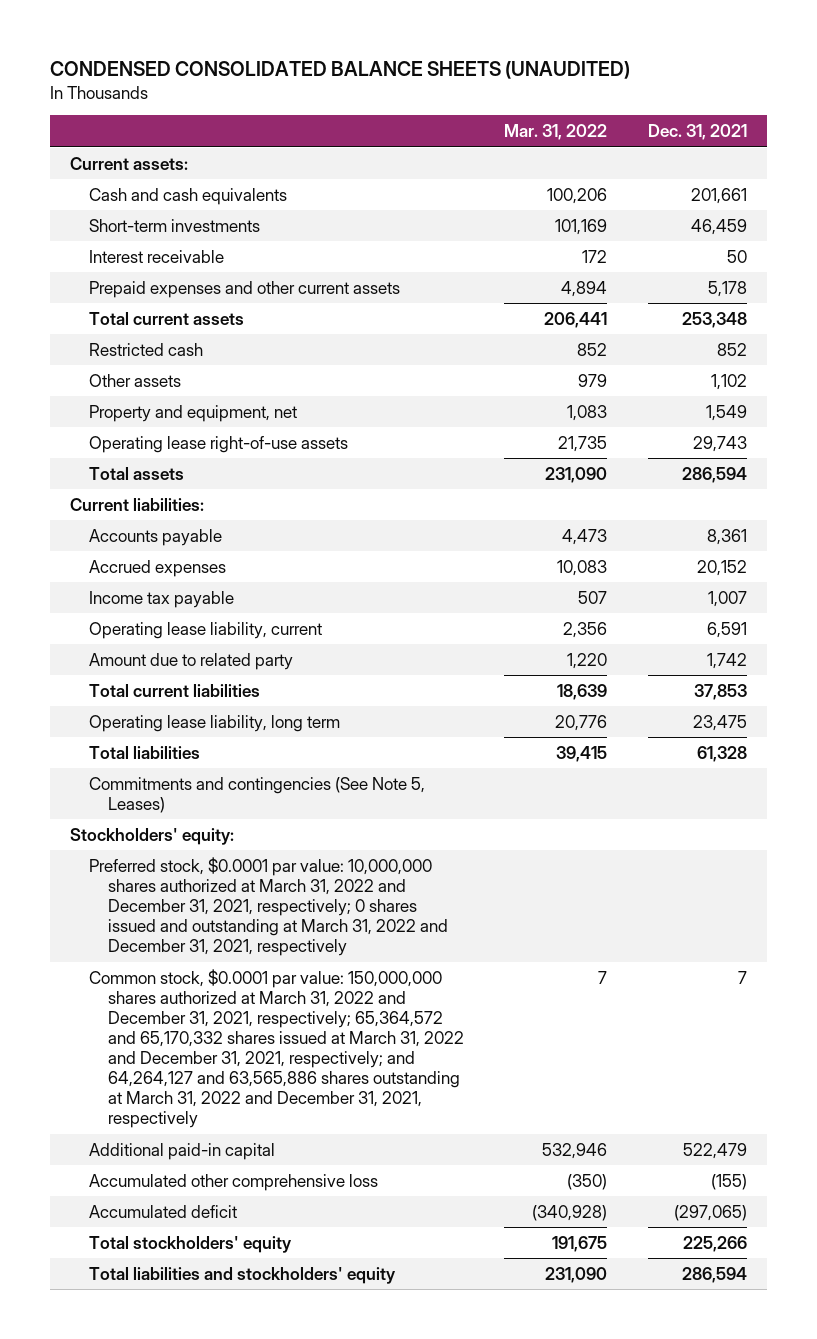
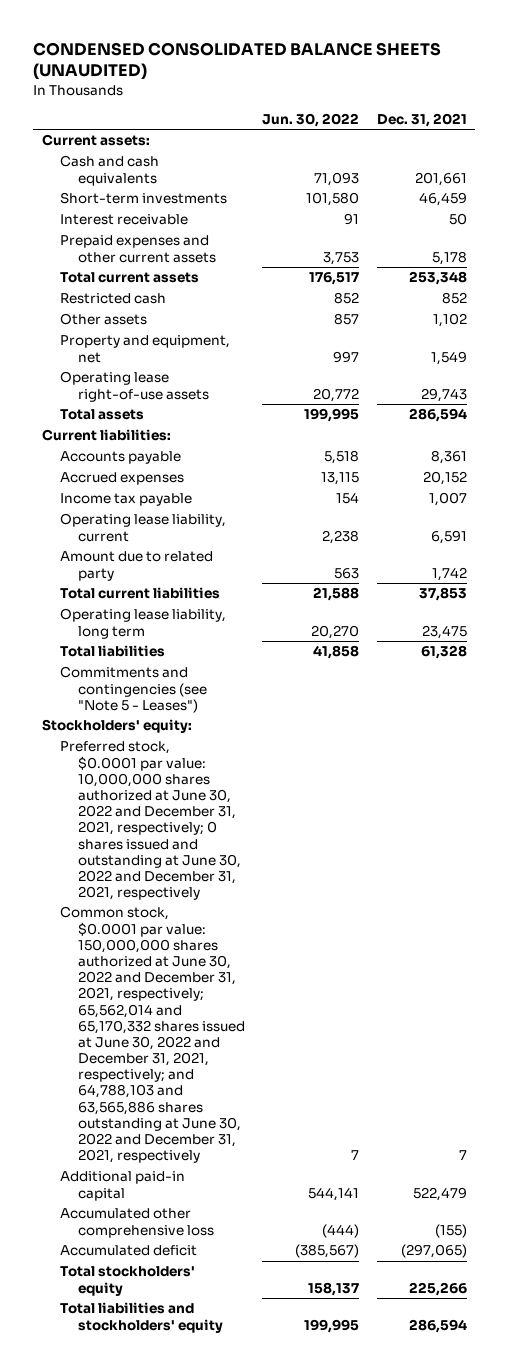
[504,124,608,141] Mar. 31, 2022 -> none
none -> [262,112,360,127] Jun. 30, 2022
[89,776,426,813] Commitments and contingencies (See Note 5, Leases) -> [59,666,207,713] Commitments and contingencies (see "Note 5 - Leases")
[89,856,448,956] Preferred stock, $0.0001 par value: 10,000,000 shares authorized at March 31, 2022 and December 31, 2021, respectively; 0 shares issued and outstanding at March 31, 2022 and December 31, 2021, respectively -> [59,741,241,901] Preferred stock, $0.0001 par value: 10,000,000 shares authorized at June 30, 2022 and December 31, 2021, respectively; 0 shares issued and outstanding at June 30, 2022 and December 31, 2021, respectively
[89,968,464,1128] Common stock, $0.0001 par value: 150,000,000 shares authorized at March 31, 2022 and December 31, 2021, respectively; 65,364,572 and 65,170,332 shares issued at March 31, 2022 and December 31, 2021, respectively; and 64,264,127 and 63,565,886 shares outstanding at March 31, 2022 and December 31, 2021, respectively -> [59,906,245,1164] Common stock, $0.0001 par value: 150,000,000 shares authorized at June 30, 2022 and December 31, 2021, respectively; 65,562,014 and 65,170,332 shares issued at June 30, 2022 and December 31, 2021, respectively; and 64,788,103 and 63,565,886 shares outstanding at June 30, 2022 and December 31, 2021, respectively

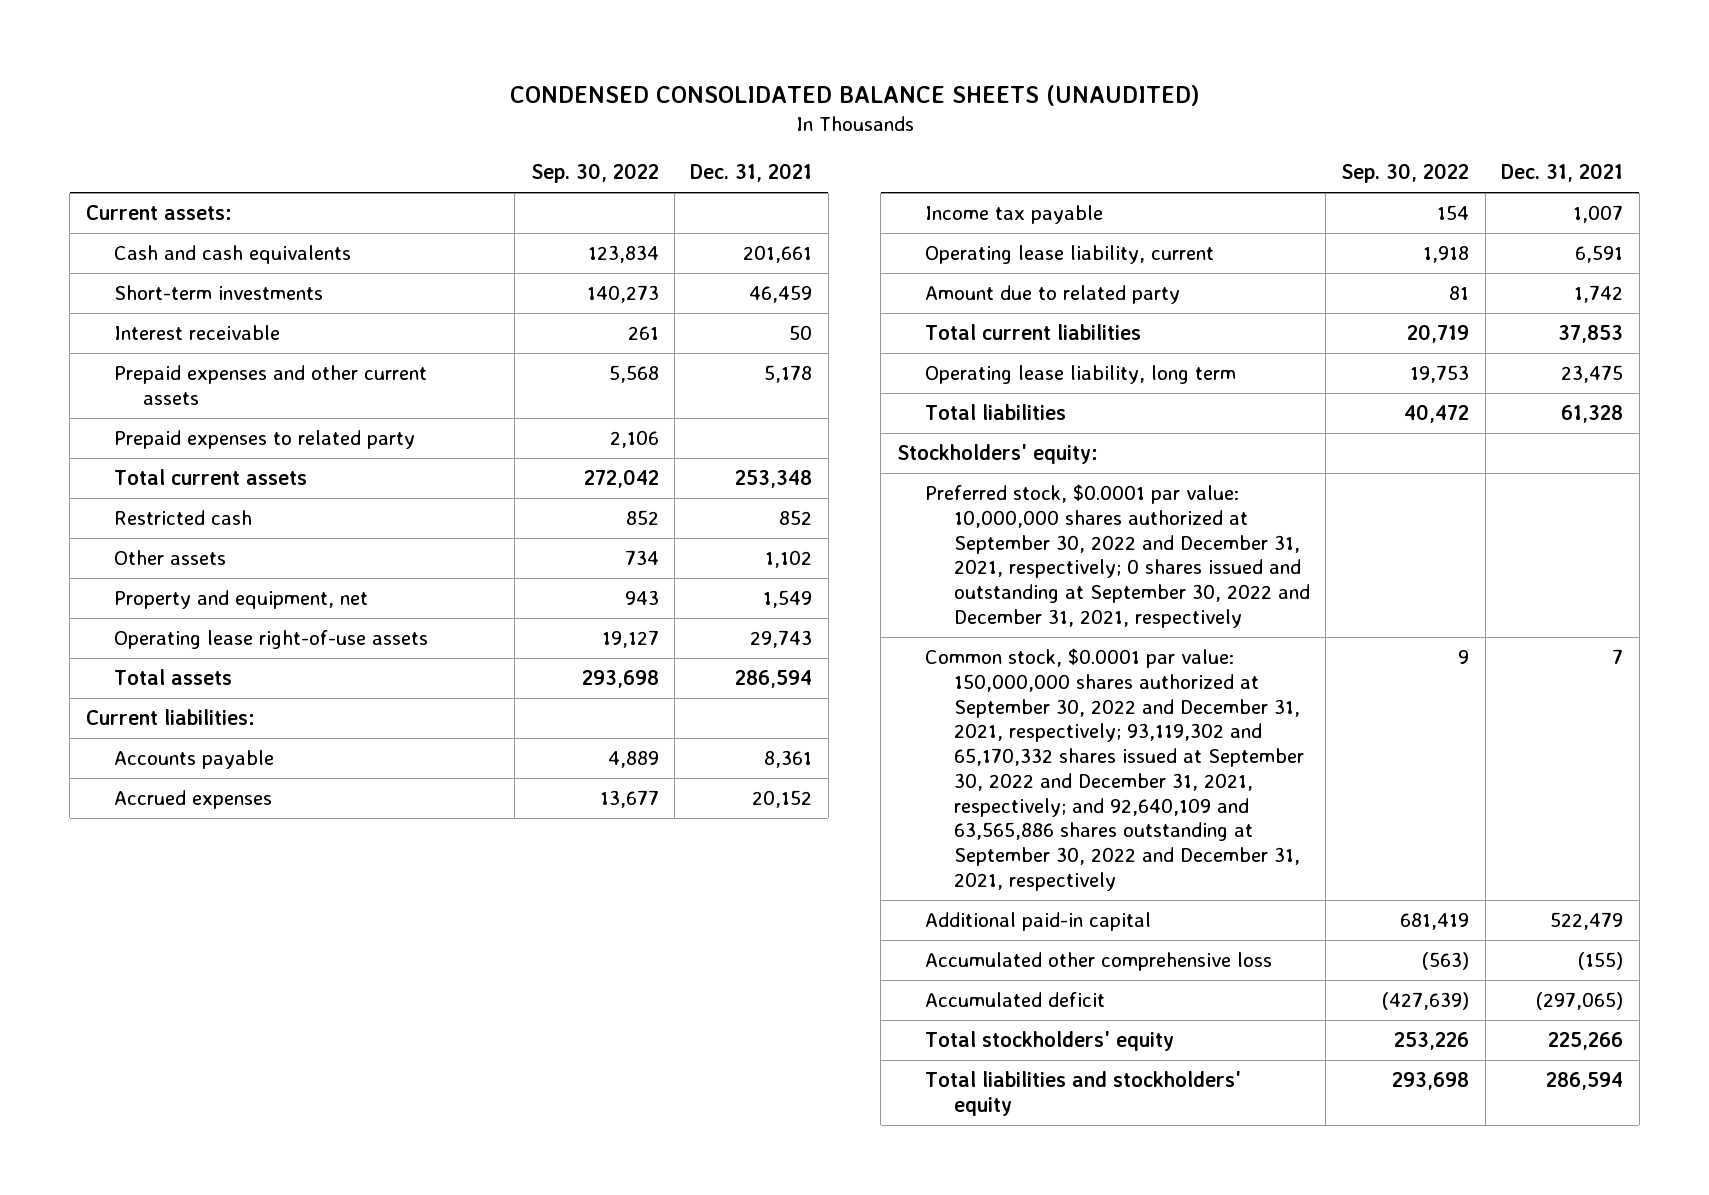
[262,112,360,127] Jun. 30, 2022 -> none
none -> [530,163,659,184] Sep. 30, 2022
none -> [114,430,416,450] Prepaid expenses to related party
[59,666,207,713] Commitments and contingencies (see "Note 5 - Leases") -> none
[59,741,241,901] Preferred stock, $0.0001 par value: 10,000,000 shares authorized at June 30, 2022 and December 31, 2021, respectively; 0 shares issued and outstanding at June 30, 2022 and December 31, 2021, respectively -> [925,484,1310,628] Preferred stock, $0.0001 par value: 10,000,000 shares authorized at September 30, 2022 and December 31, 2021, respectively; 0 shares issued and outstanding at September 30, 2022 and December 31, 2021, respectively
[59,906,245,1164] Common stock, $0.0001 par value: 150,000,000 shares authorized at June 30, 2022 and December 31, 2021, respectively; 65,562,014 and 65,170,332 shares issued at June 30, 2022 and December 31, 2021, respectively; and 64,788,103 and 63,565,886 shares outstanding at June 30, 2022 and December 31, 2021, respectively -> [925,648,1304,891] Common stock, $0.0001 par value: 150,000,000 shares authorized at September 30, 2022 and December 31, 2021, respectively; 93,119,302 and 65,170,332 shares issued at September 30, 2022 and December 31, 2021, respectively; and 92,640,109 and 63,565,886 shares outstanding at September 30, 2022 and December 31, 2021, respectively

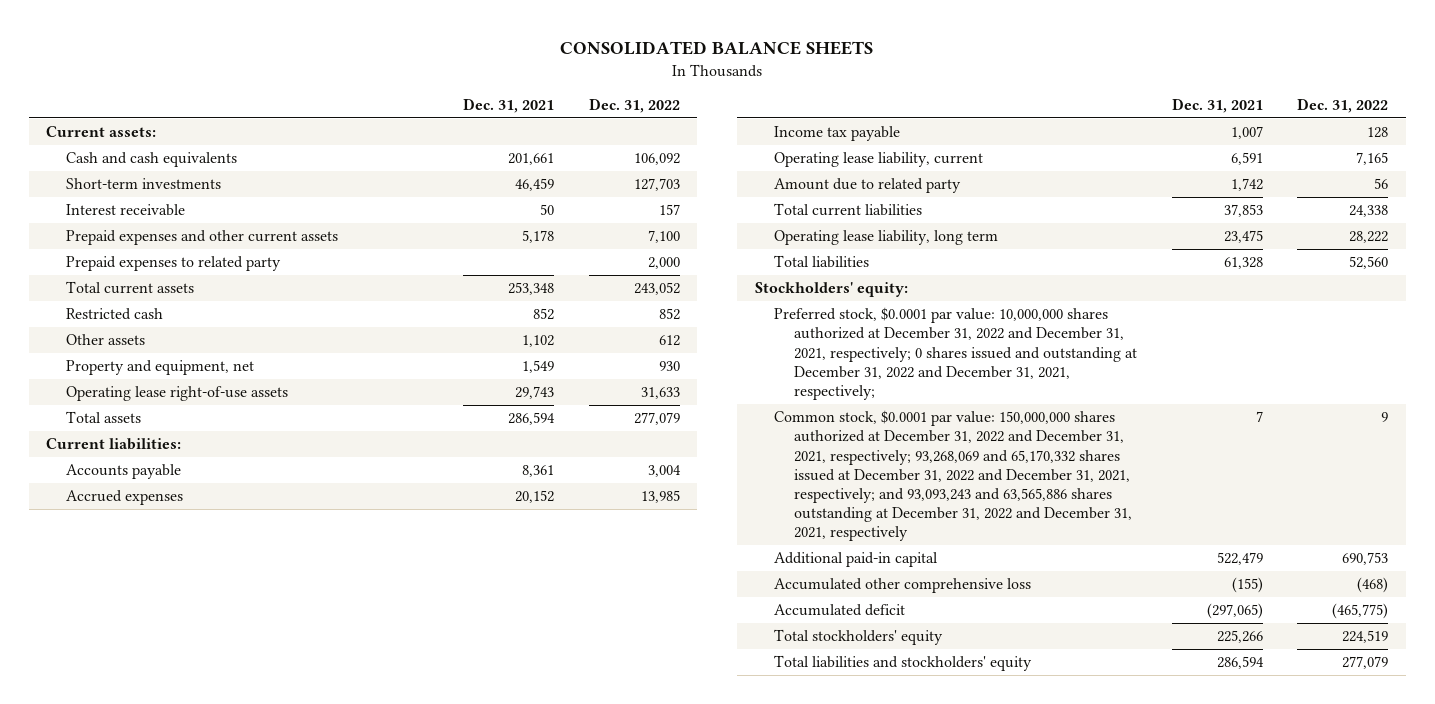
[509,84,1200,106] CONDENSED CONSOLIDATED BALANCE SHEETS (UNAUDITED) -> [560,41,874,56] CONSOLIDATED BALANCE SHEETS
[530,163,659,184] Sep. 30, 2022 -> none
none -> [588,97,680,113] Dec. 31, 2022
[925,484,1310,628] Preferred stock, $0.0001 par value: 10,000,000 shares authorized at September 30, 2022 and December 31, 2021, respectively; 0 shares issued and outstanding at September 30, 2022 and December 31, 2021, respectively -> [774,307,1138,400] Preferred stock, $0.0001 par value: 10,000,000 shares authorized at December 31, 2022 and December 31, 2021, respectively; 0 shares issued and outstanding at December 31, 2022 and December 31, 2021, respectively;
[925,648,1304,891] Common stock, $0.0001 par value: 150,000,000 shares authorized at September 30, 2022 and December 31, 2021, respectively; 93,119,302 and 65,170,332 shares issued at September 30, 2022 and December 31, 2021, respectively; and 92,640,109 and 63,565,886 shares outstanding at September 30, 2022 and December 31, 2021, respectively -> [774,410,1133,542] Common stock, $0.0001 par value: 150,000,000 shares authorized at December 31, 2022 and December 31, 2021, respectively; 93,268,069 and 65,170,332 shares issued at December 31, 2022 and December 31, 2021, respectively; and 93,093,243 and 63,565,886 shares outstanding at December 31, 2022 and December 31, 2021, respectively

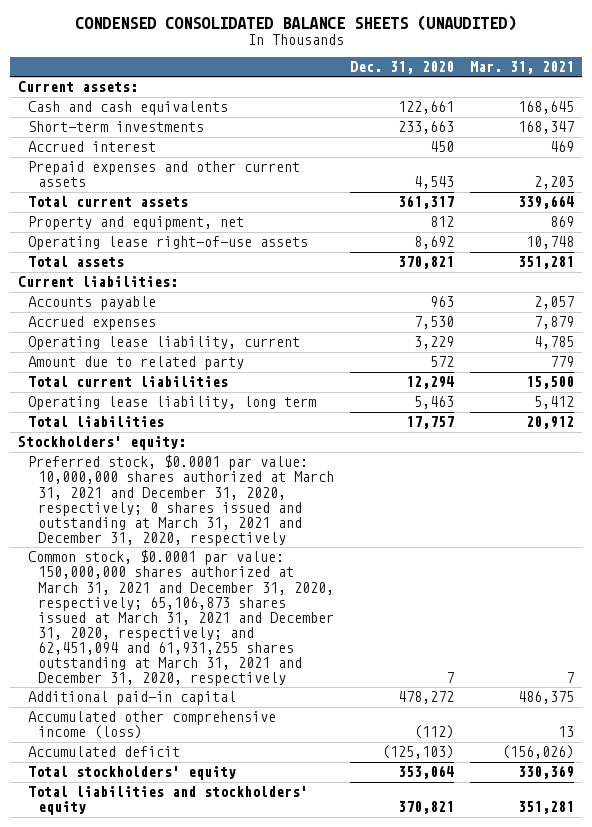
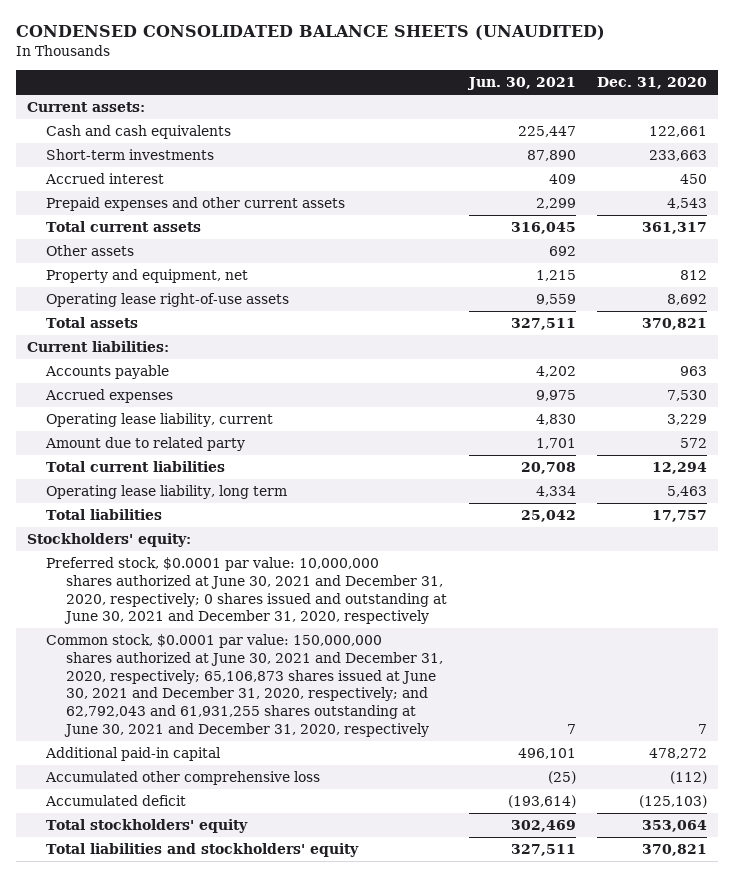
[469,61,574,75] Mar. 31, 2021 -> none
none -> [466,76,576,90] Jun. 30, 2021
none -> [46,245,135,257] Other assets
[27,455,334,546] Preferred stock, $0.0001 par value: 10,000,000 shares authorized at March 31, 2021 and December 31, 2020, respectively; 0 shares issued and outstanding at March 31, 2021 and December 31, 2020, respectively -> [46,557,448,625] Preferred stock, $0.0001 par value: 10,000,000 shares authorized at June 30, 2021 and December 31, 2020, respectively; 0 shares issued and outstanding at June 30, 2021 and December 31, 2020, respectively
[27,550,334,687] Common stock, $0.0001 par value: 150,000,000 shares authorized at March 31, 2021 and December 31, 2020, respectively; 65,106,873 shares issued at March 31, 2021 and December 31, 2020, respectively; and 62,451,094 and 61,931,255 shares outstanding at March 31, 2021 and December 31, 2020, respectively -> [46,634,444,737] Common stock, $0.0001 par value: 150,000,000 shares authorized at June 30, 2021 and December 31, 2020, respectively; 65,106,873 shares issued at June 30, 2021 and December 31, 2020, respectively; and 62,792,043 and 61,931,255 shares outstanding at June 30, 2021 and December 31, 2020, respectively
[27,711,276,740] Accumulated other comprehensive income (loss) -> [45,771,321,786] Accumulated other comprehensive loss

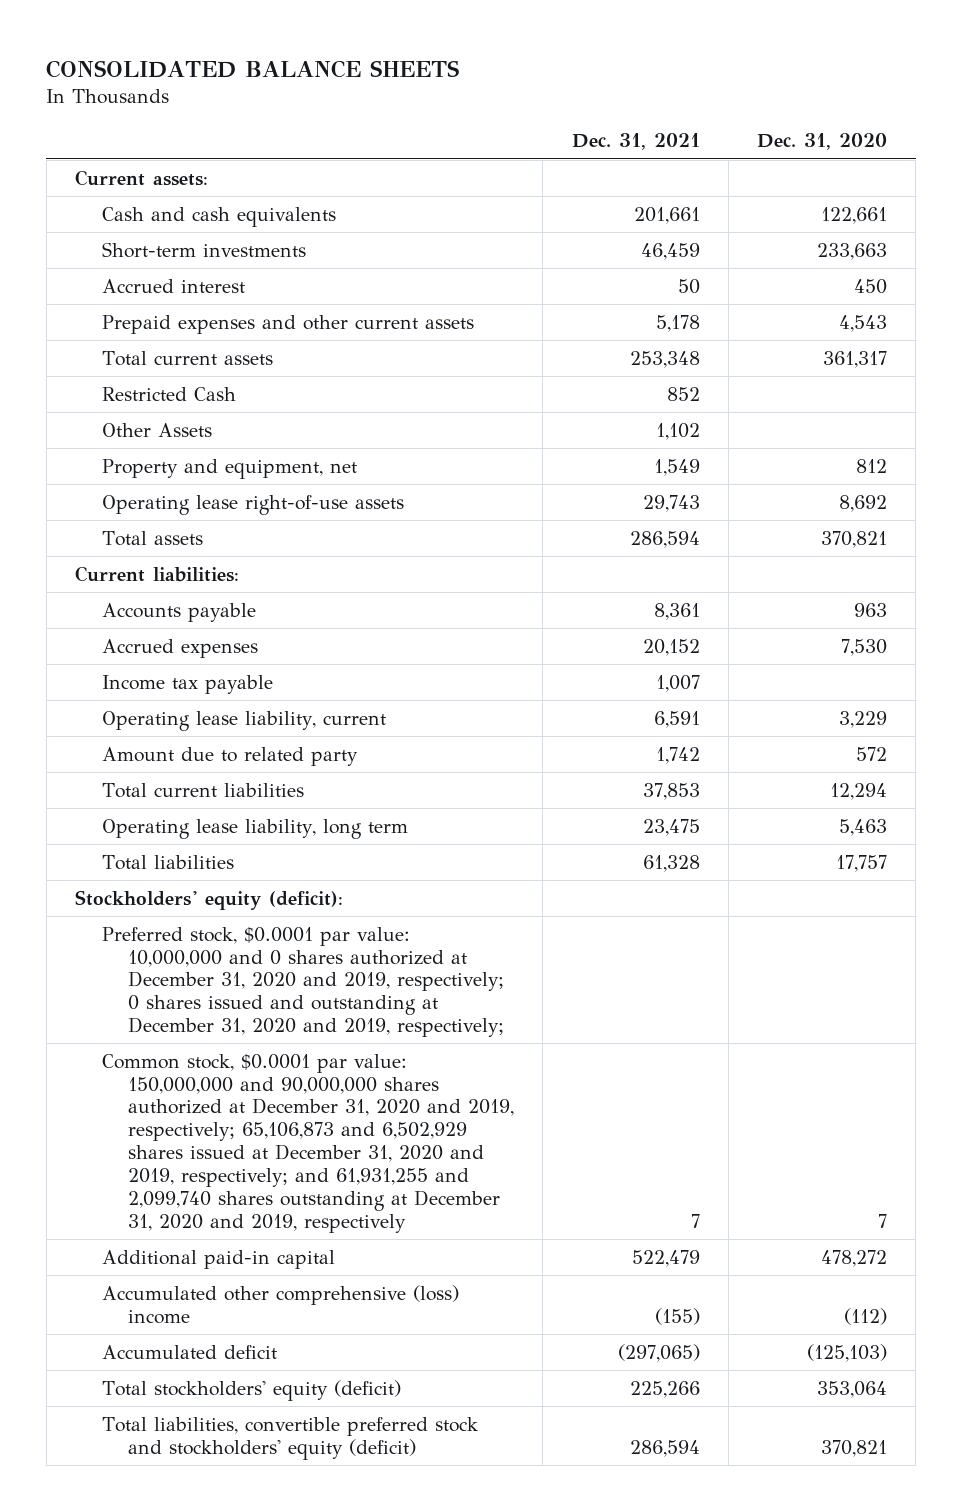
[16,25,606,41] CONDENSED CONSOLIDATED BALANCE SHEETS (UNAUDITED) -> [46,59,460,78] CONSOLIDATED BALANCE SHEETS
[466,76,576,90] Jun. 30, 2021 -> none
none -> [571,133,700,151] Dec. 31, 2021
none -> [101,386,236,401] Restricted Cash
[46,245,135,257] Other assets -> [101,422,212,437] Other Assets
none -> [101,674,273,694] Income tax payable
[26,533,191,548] Stockholders' equity: -> [75,889,344,910] Stockholders' equity (deficit):
[46,557,448,625] Preferred stock, $0.0001 par value: 10,000,000 shares authorized at June 30, 2021 and December 31, 2020, respectively; 0 shares issued and outstanding at June 30, 2021 and December 31, 2020, respectively -> [101,926,505,1038] Preferred stock, $0.0001 par value: 10,000,000 and 0 shares authorized at December 31, 2020 and 2019, respectively; 0 shares issued and outstanding at December 31, 2020 and 2019, respectively;
[46,634,444,737] Common stock, $0.0001 par value: 150,000,000 shares authorized at June 30, 2021 and December 31, 2020, respectively; 65,106,873 shares issued at June 30, 2021 and December 31, 2020, respectively; and 62,792,043 and 61,931,255 shares outstanding at June 30, 2021 and December 31, 2020, respectively -> [101,1053,515,1233] Common stock, $0.0001 par value: 150,000,000 and 90,000,000 shares authorized at December 31, 2020 and 2019, respectively; 65,106,873 and 6,502,929 shares issued at December 31, 2020 and 2019, respectively; and 61,931,255 and 2,099,740 shares outstanding at December 31, 2020 and 2019, respectively
[45,771,321,786] Accumulated other comprehensive loss -> [101,1284,459,1324] Accumulated other comprehensive (loss) income
[46,819,249,834] Total stockholders' equity -> [101,1379,401,1401] Total stockholders' equity (deficit)
[46,843,360,858] Total liabilities and stockholders' equity -> [101,1416,479,1460] Total liabilities, convertible preferred stock and stockholders' equity (deficit)

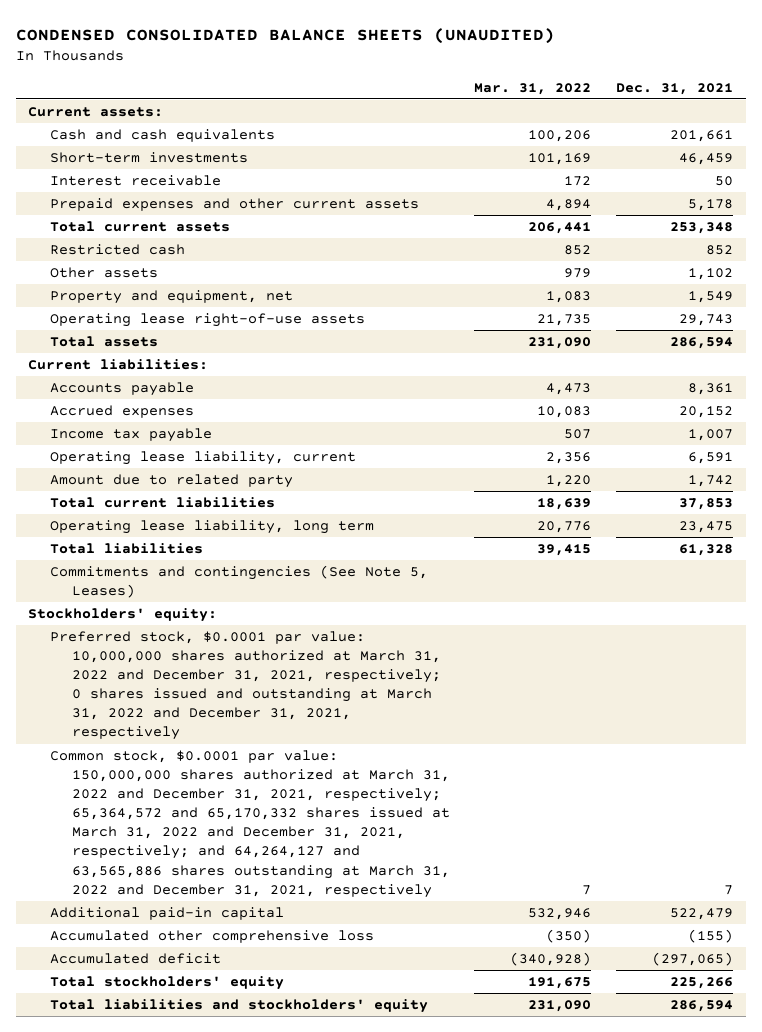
[46,59,460,78] CONSOLIDATED BALANCE SHEETS -> [16,27,556,44] CONDENSED CONSOLIDATED BALANCE SHEETS (UNAUDITED)
[756,133,887,151] Dec. 31, 2020 -> none
none -> [474,82,592,95] Mar. 31, 2022
[101,278,245,293] Accrued interest -> [50,175,222,187] Interest receivable
[101,386,236,401] Restricted Cash -> [50,244,186,256] Restricted cash
[101,422,212,437] Other Assets -> [50,267,159,279] Other assets
none -> [50,565,429,599] Commitments and contingencies (See Note 5, Leases)
[75,889,344,910] Stockholders' equity (deficit): -> [28,608,218,623] Stockholders' equity:
[101,926,505,1038] Preferred stock, $0.0001 par value: 10,000,000 and 0 shares authorized at December 31, 2020 and 2019, respectively; 0 shares issued and outstanding at December 31, 2020 and 2019, respectively; -> [50,631,441,741] Preferred stock, $0.0001 par value: 10,000,000 shares authorized at March 31, 2022 and December 31, 2021, respectively; 0 shares issued and outstanding at March 31, 2022 and December 31, 2021, respectively
[101,1053,515,1233] Common stock, $0.0001 par value: 150,000,000 and 90,000,000 shares authorized at December 31, 2020 and 2019, respectively; 65,106,873 and 6,502,929 shares issued at December 31, 2020 and 2019, respectively; and 61,931,255 and 2,099,740 shares outstanding at December 31, 2020 and 2019, respectively -> [50,750,450,898] Common stock, $0.0001 par value: 150,000,000 shares authorized at March 31, 2022 and December 31, 2021, respectively; 65,364,572 and 65,170,332 shares issued at March 31, 2022 and December 31, 2021, respectively; and 64,264,127 and 63,565,886 shares outstanding at March 31, 2022 and December 31, 2021, respectively
[101,1284,459,1324] Accumulated other comprehensive (loss) income -> [50,930,375,944] Accumulated other comprehensive loss
[101,1379,401,1401] Total stockholders' equity (deficit) -> [50,976,285,991] Total stockholders' equity
[101,1416,479,1460] Total liabilities, convertible preferred stock and stockholders' equity (deficit) -> [50,999,429,1014] Total liabilities and stockholders' equity

